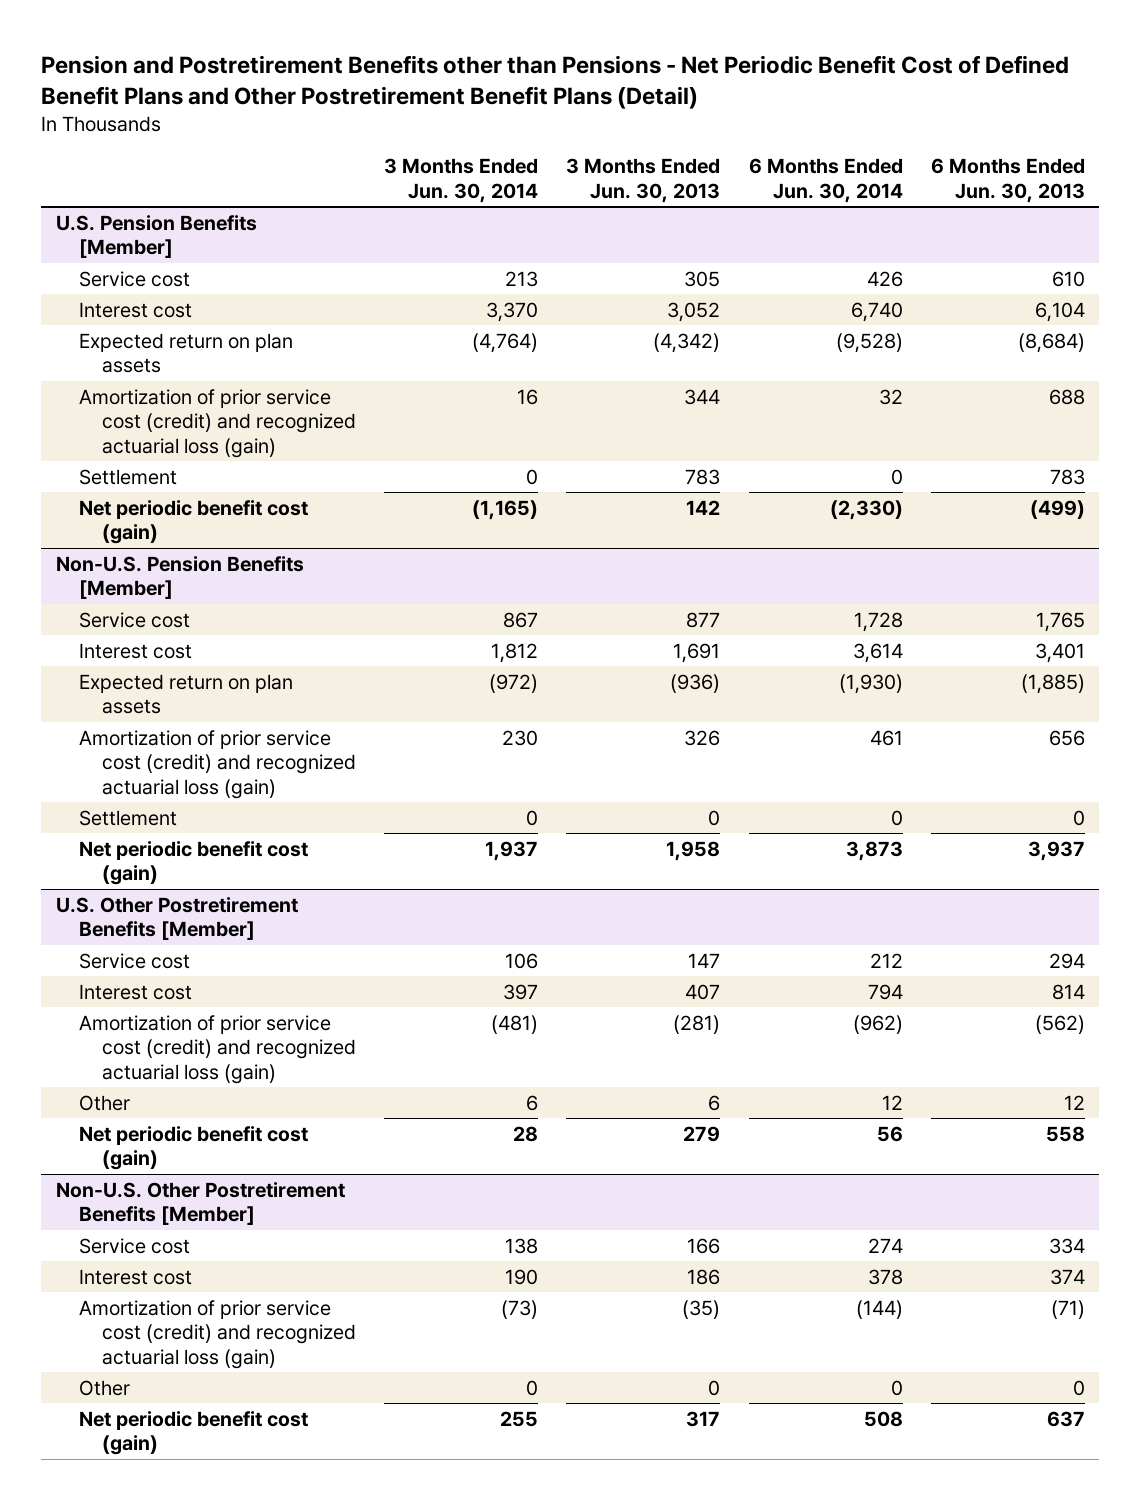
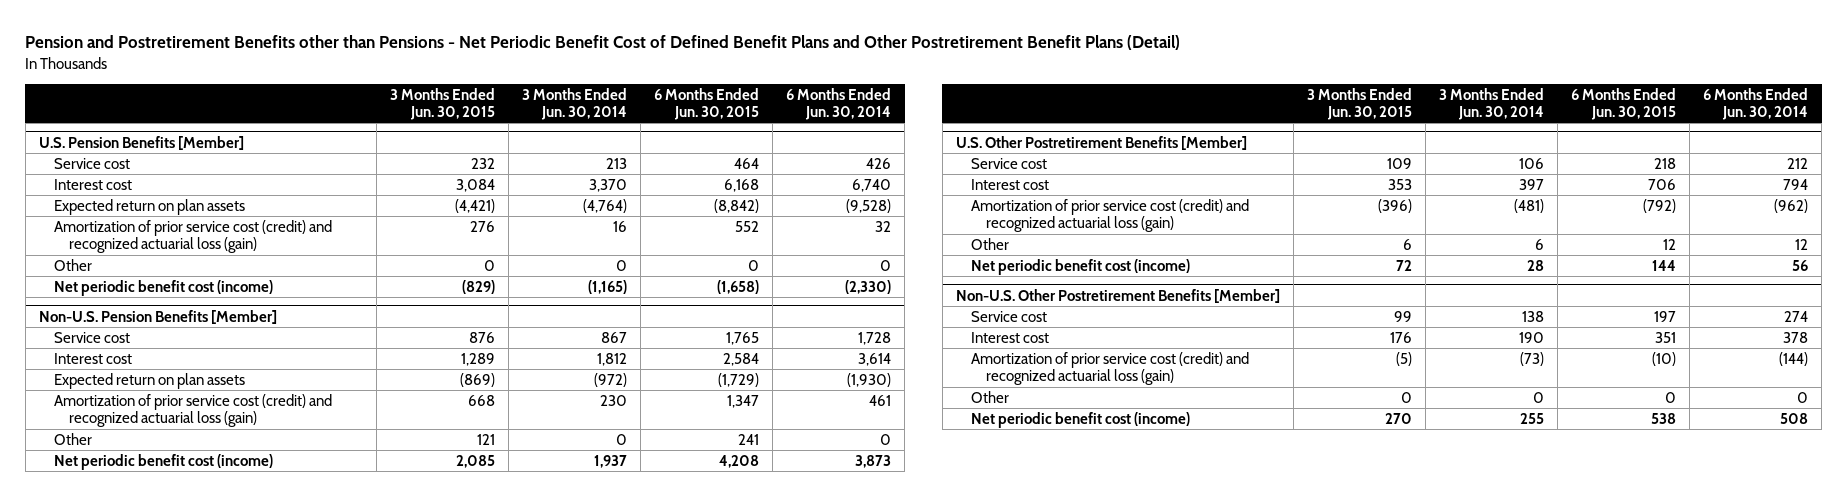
[566,158,721,203] 3 Months Ended Jun. 30, 2013 -> none
[930,158,1085,203] 6 Months Ended Jun. 30, 2013 -> none
none -> [389,87,495,120] 3 Months Ended Jun. 30, 2015
none -> [654,87,760,120] 6 Months Ended Jun. 30, 2015
[78,468,177,485] Settlement -> none
none -> [53,258,92,271] Other
[78,499,308,545] Net periodic benefit cost (gain) -> [53,279,273,296] Net periodic benefit cost (income)
[78,809,177,826] Settlement -> none
none -> [53,432,92,445] Other
[78,840,308,886] Net periodic benefit cost (gain) -> [53,453,273,470] Net periodic benefit cost (income)
[78,1125,308,1171] Net periodic benefit cost (gain) -> [970,258,1190,275] Net periodic benefit cost (income)
[78,1410,308,1456] Net periodic benefit cost (gain) -> [970,411,1190,428] Net periodic benefit cost (income)

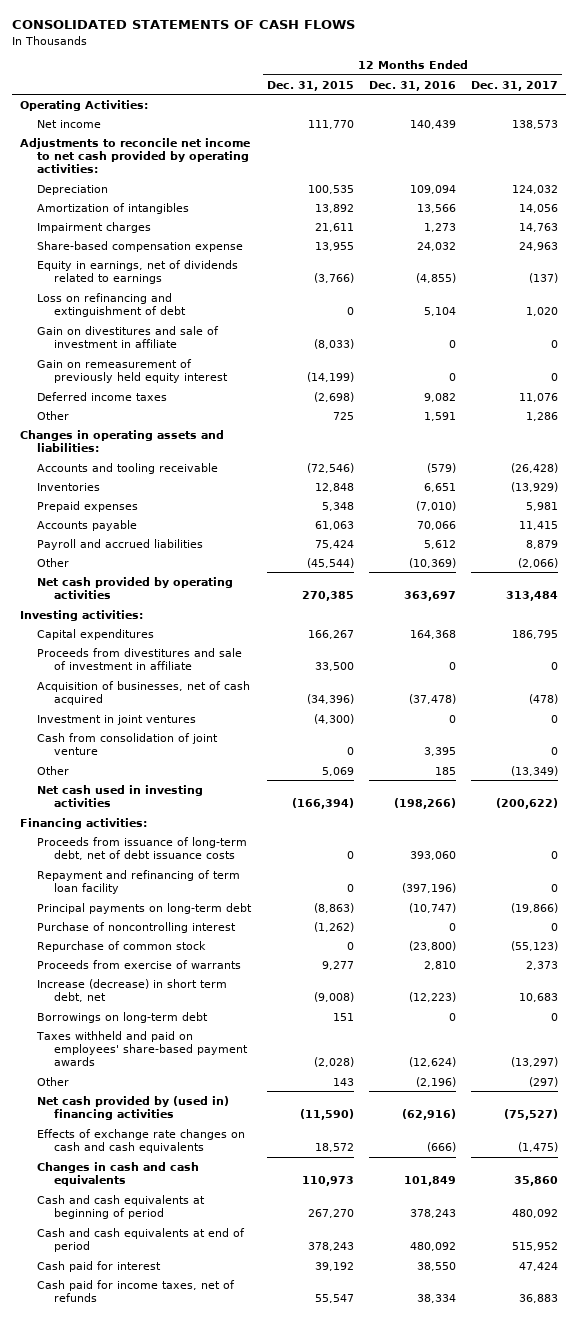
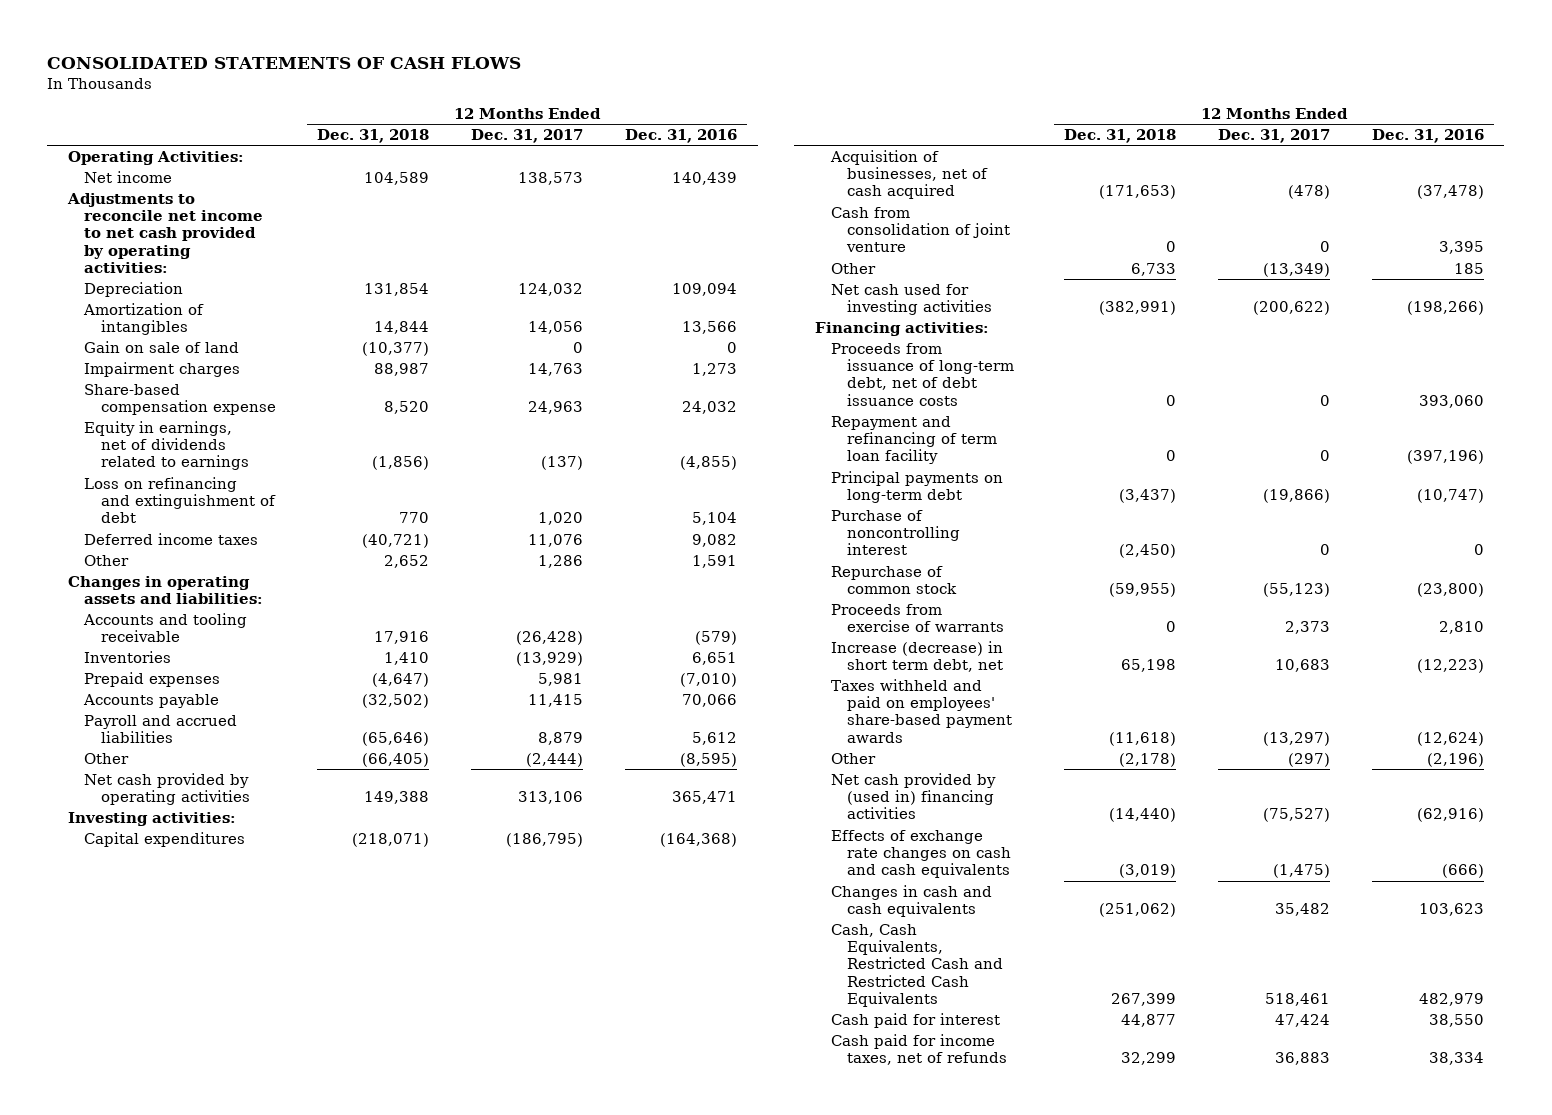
[266,80,354,91] Dec. 31, 2015 -> none
none -> [317,129,430,144] Dec. 31, 2018
none -> [84,340,240,353] Gain on sale of land
[37,325,220,349] Gain on divestitures and sale of investment in affiliate -> none
[37,358,229,384] Gain on remeasurement of previously held equity interest -> none
[409,557,457,568] (10,369) -> [679,752,737,767] (8,595)
[518,557,559,568] (2,066) -> [526,752,584,767] (2,444)
[404,591,457,602] 363,697 -> [671,791,737,805] 365,471
[506,591,559,602] 313,484 -> [518,791,584,805] 313,106
[37,647,243,671] Proceeds from divestitures and sale of investment in affiliate -> none
[410,629,457,639] 164,368 -> [659,832,737,847] (164,368)
[512,629,559,639] 186,795 -> [506,832,584,847] (186,795)
[37,714,197,725] Investment in joint ventures -> none
[37,784,204,808] Net cash used in investing activities -> [830,283,993,316] Net cash used for investing activities
[37,1011,209,1023] Borrowings on long-term debt -> none
[37,1194,206,1220] Cash and cash equivalents at beginning of period -> none
[37,1227,246,1253] Cash and cash equivalents at end of period -> none
[404,1176,457,1187] 101,849 -> [1418,903,1484,917] 103,623
[514,1176,559,1187] 35,860 -> [1274,903,1330,917] 35,482
none -> [830,923,1004,1007] Cash, Cash Equivalents, Restricted Cash and Restricted Cash Equivalents

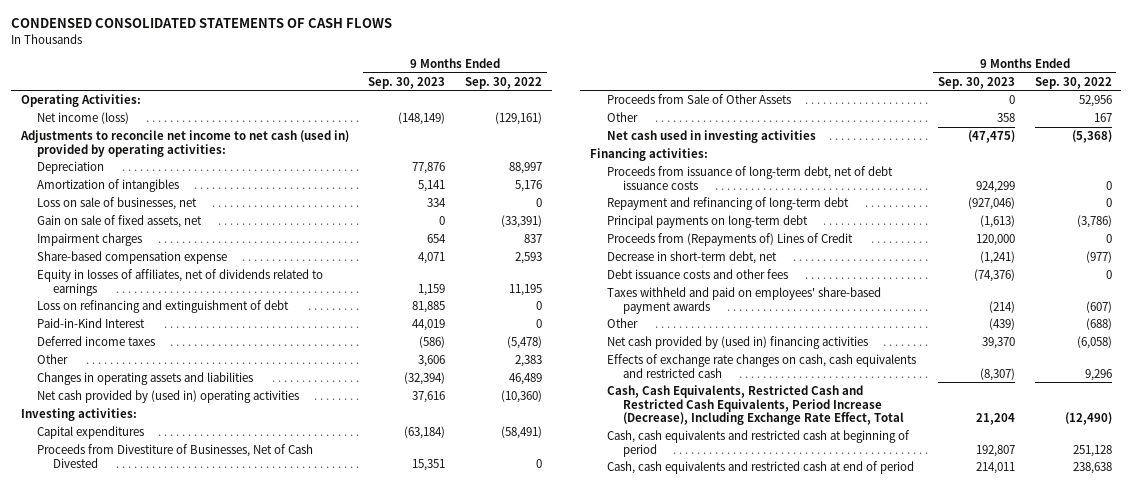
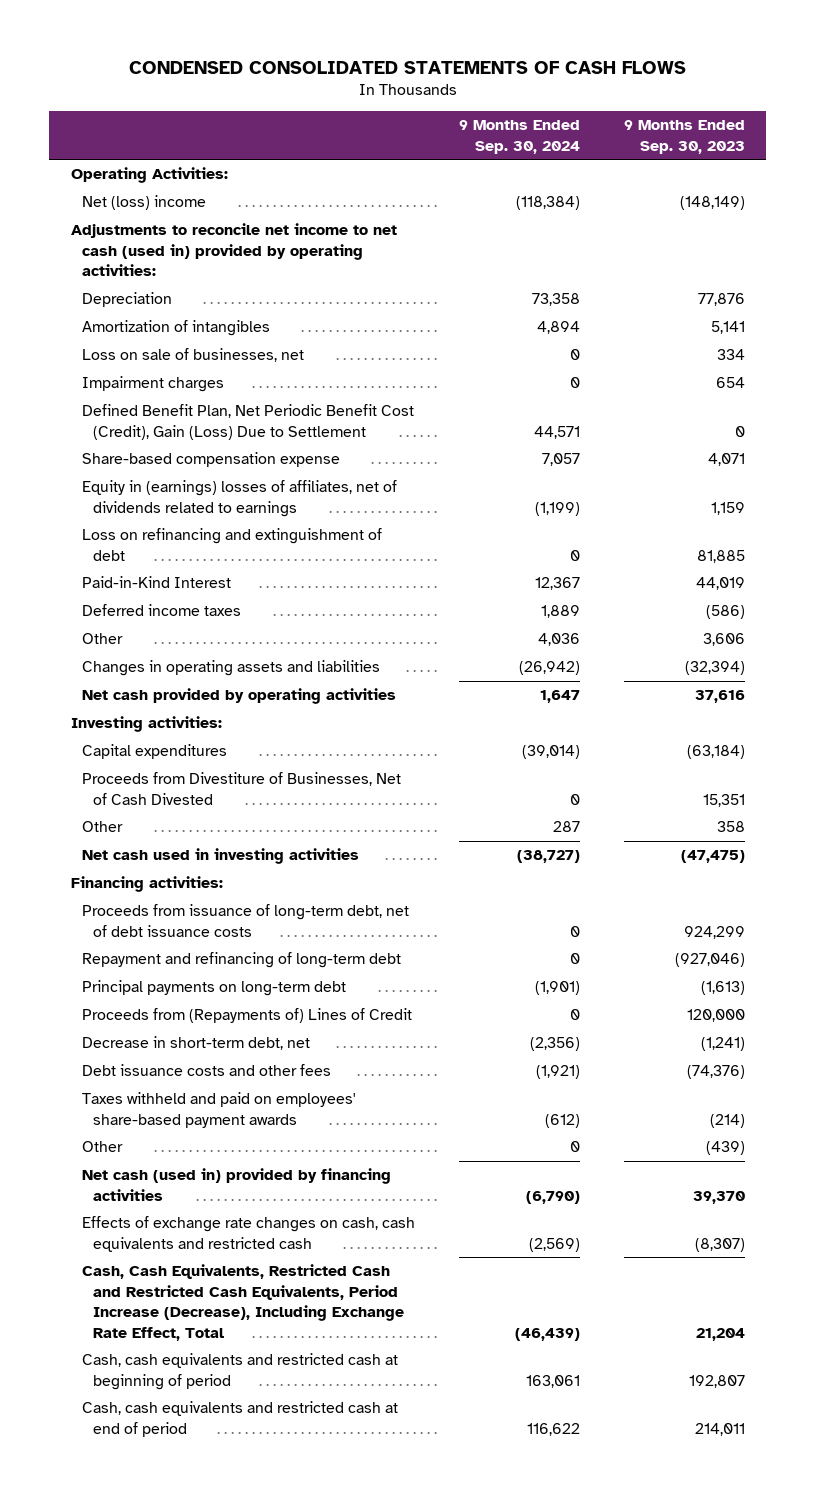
[465,76,543,89] Sep. 30, 2022 -> none
none -> [458,120,580,154] 9 Months Ended Sep. 30, 2024
[37,111,130,124] Net income (loss) -> [82,195,207,211] Net (loss) income
[37,214,203,228] Gain on sale of fixed assets, net -> none
none -> [82,404,415,440] Defined Benefit Plan, Net Periodic Benefit Cost (Credit), Gain (Loss) Due to Settlement
[37,268,324,296] Equity in losses of affiliates, net of dividends related to earnings -> [82,480,398,517] Equity in (earnings) losses of affiliates, net of dividends related to earnings
[37,389,300,403] Net cash provided by (used in) operating activities -> [82,688,397,705] Net cash provided by operating activities
[606,93,791,104] Proceeds from Sale of Other Assets -> none
[606,335,868,349] Net cash provided by (used in) financing activities -> [82,1168,392,1201] Net cash (used in) provided by financing activities

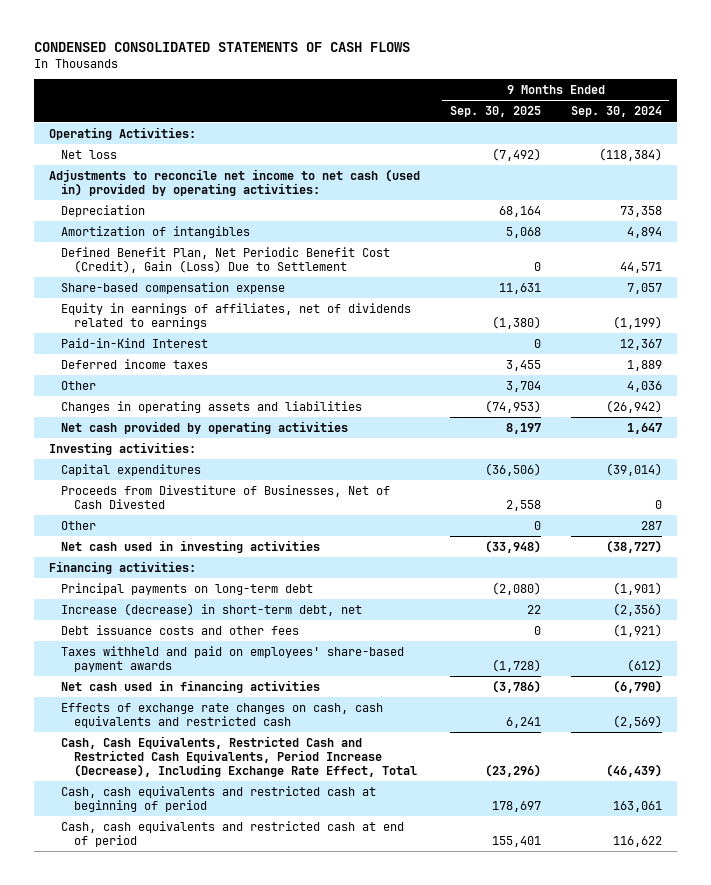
[623,120,745,154] 9 Months Ended Sep. 30, 2023 -> none
none -> [449,106,541,118] Sep. 30, 2025
[82,195,207,211] Net (loss) income -> [61,149,118,159] Net loss
[82,348,305,363] Loss on sale of businesses, net -> none
[82,376,225,393] Impairment charges -> none
[82,528,383,561] Loss on refinancing and extinguishment of debt -> none
[82,480,398,517] Equity in (earnings) losses of affiliates, net of dividends related to earnings -> [61,302,412,329] Equity in earnings of affiliates, net of dividends related to earnings
[82,904,410,937] Proceeds from issuance of long-term debt, net of debt issuance costs -> none
[82,952,402,969] Repayment and refinancing of long-term debt -> none
[82,1008,413,1024] Proceeds from (Repayments of) Lines of Credit -> none
[82,1036,311,1051] Decrease in short-term debt, net -> [61,602,363,616] Increase (decrease) in short-term debt, net
[82,1141,124,1153] Other -> none
[82,1168,392,1201] Net cash (used in) provided by financing activities -> [61,679,321,693] Net cash used in financing activities

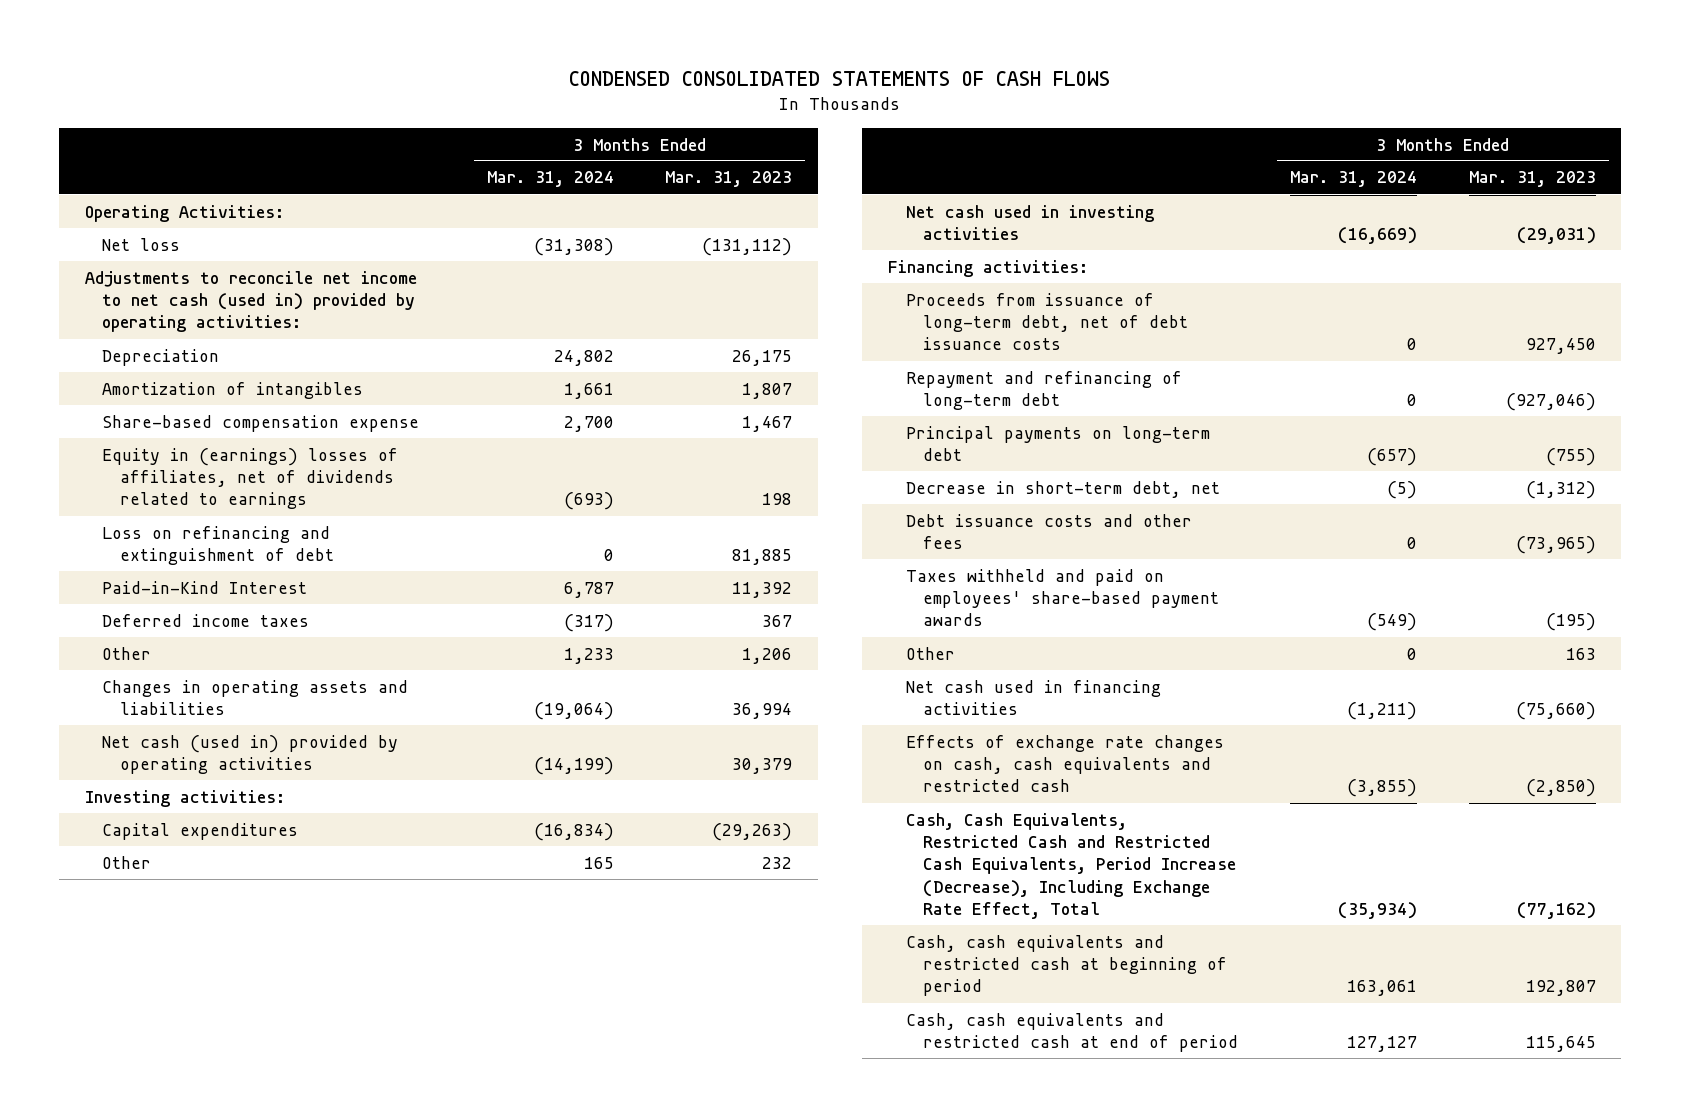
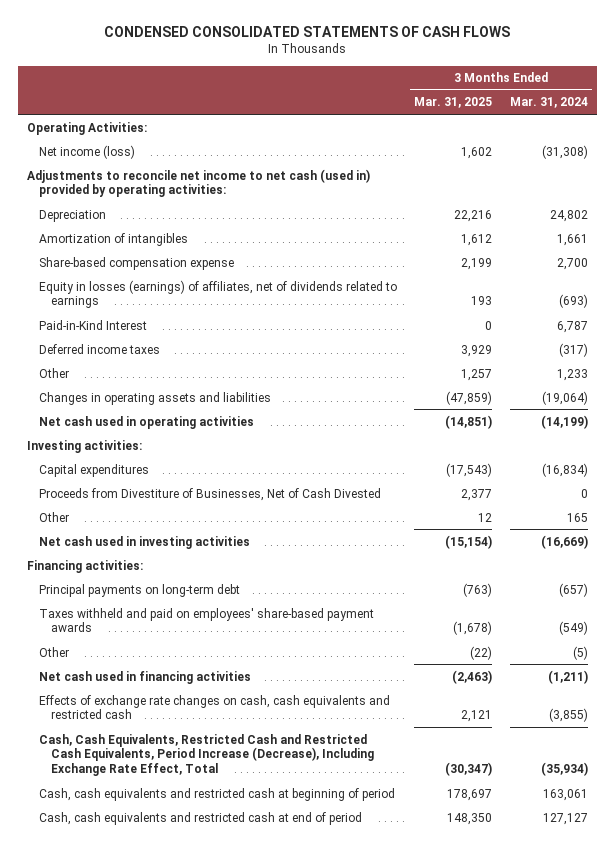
[665,171,793,188] Mar. 31, 2023 -> none
none -> [414,97,493,109] Mar. 31, 2025
[102,237,181,251] Net loss -> [38,144,135,159] Net income (loss)
[102,525,335,565] Loss on refinancing and extinguishment of debt -> none
[102,447,399,510] Equity in (earnings) losses of affiliates, net of dividends related to earnings -> [38,279,397,309] Equity in losses (earnings) of affiliates, net of dividends related to earnings
[102,734,399,774] Net cash (used in) provided by operating activities -> [38,415,254,429] Net cash used in operating activities
none -> [38,487,381,501] Proceeds from Divestiture of Businesses, Net of Cash Divested
[905,292,1189,351] Proceeds from issuance of long-term debt, net of debt issuance costs -> none
[905,370,1182,410] Repayment and refinancing of long-term debt -> none
[905,480,1220,498] Decrease in short-term debt, net -> none
[905,513,1192,549] Debt issuance costs and other fees -> none
[1406,647,1417,660] 0 -> [572,645,588,660] (5)

